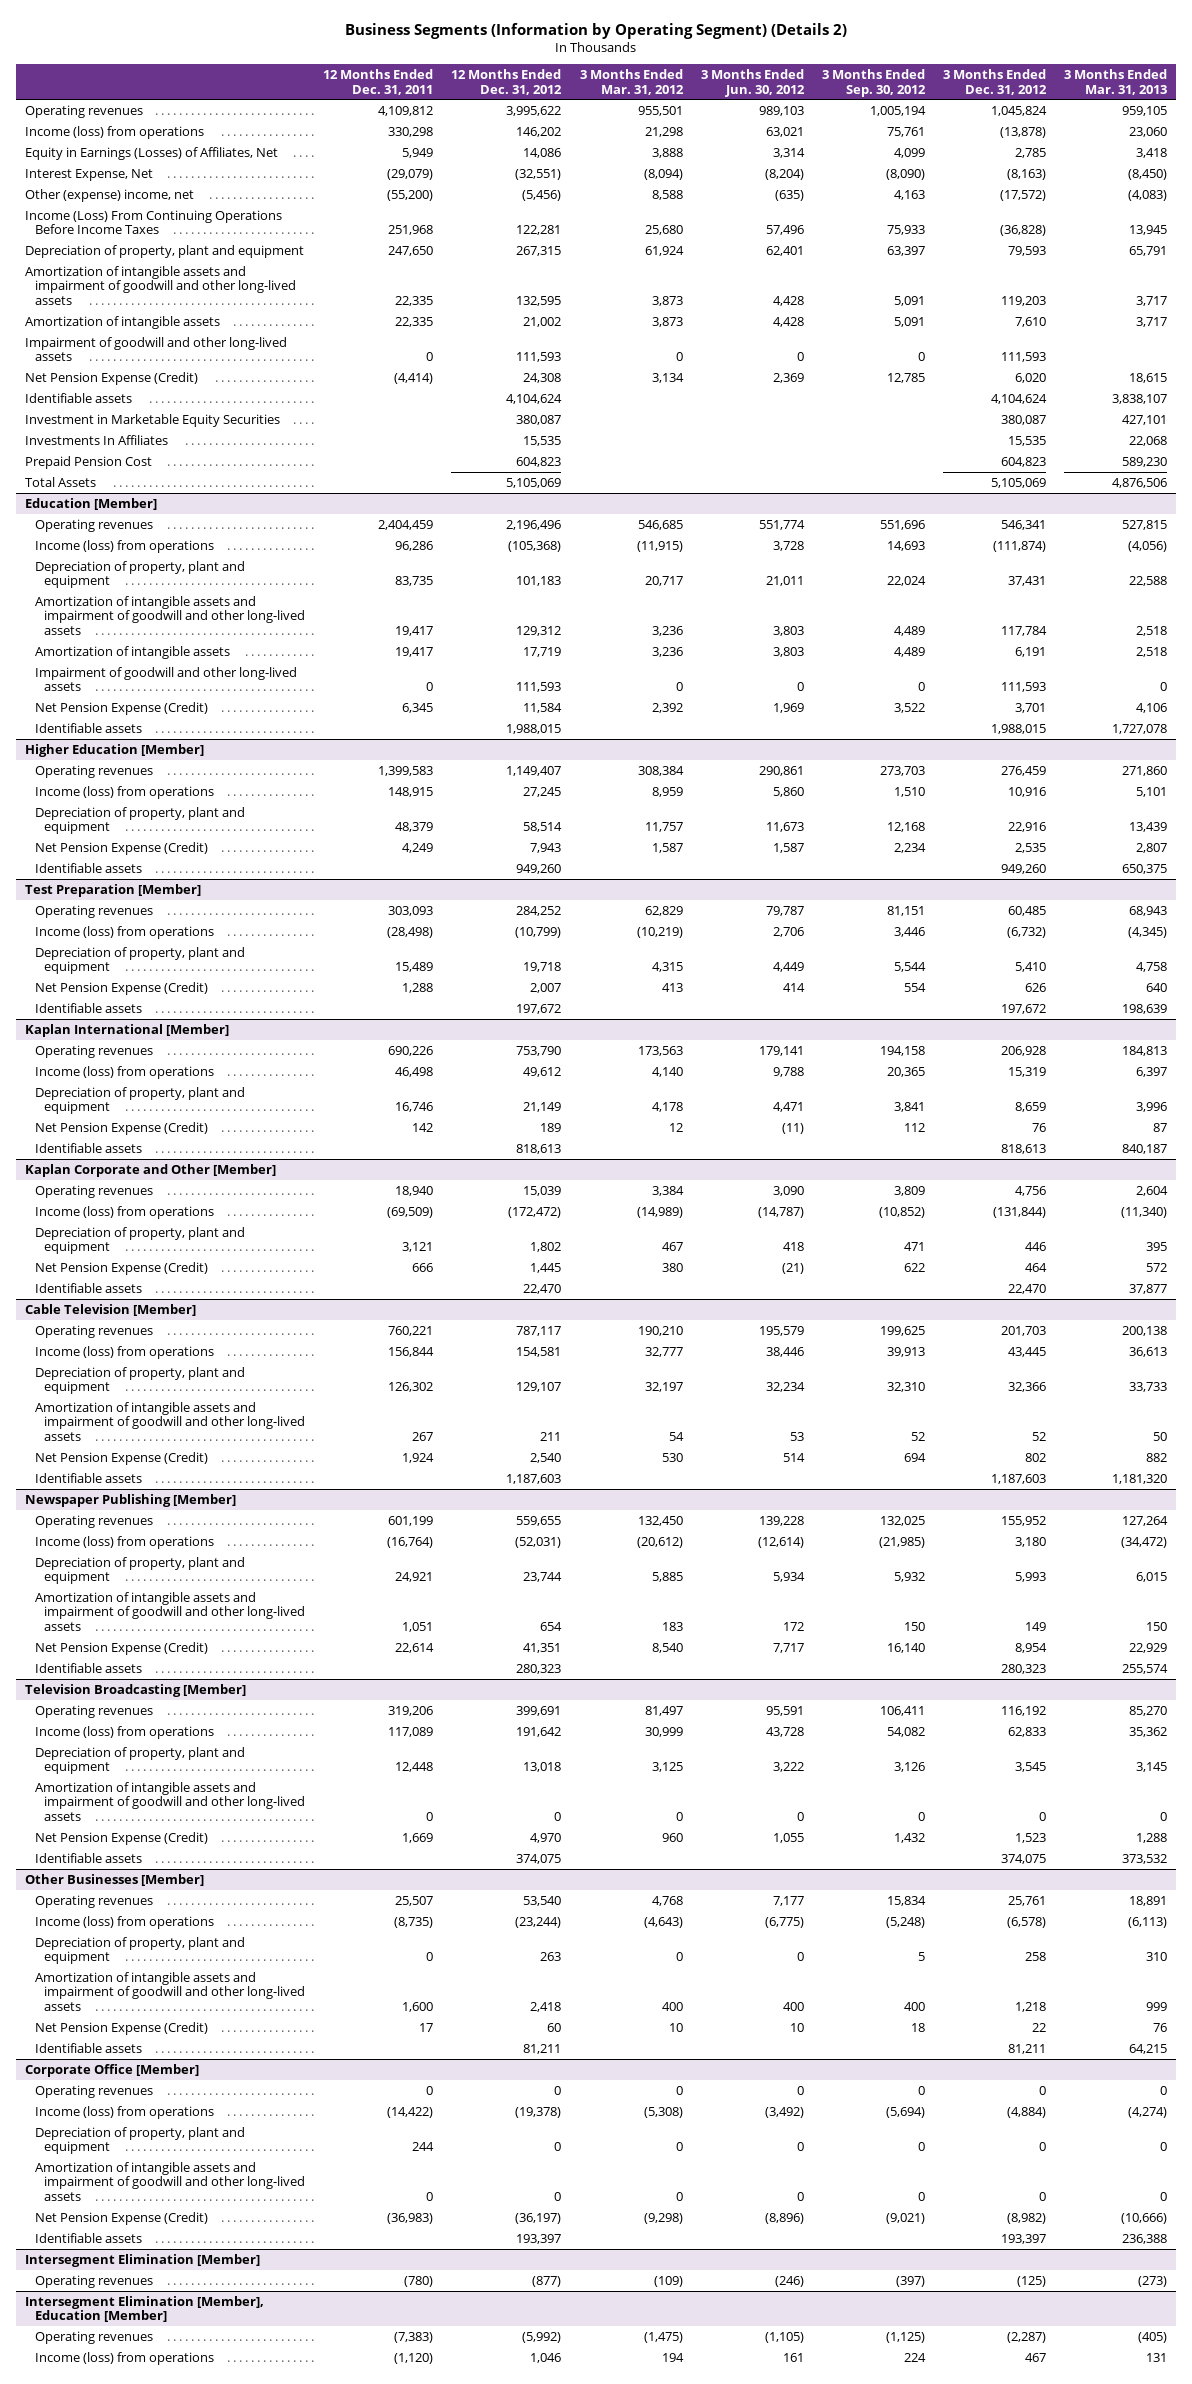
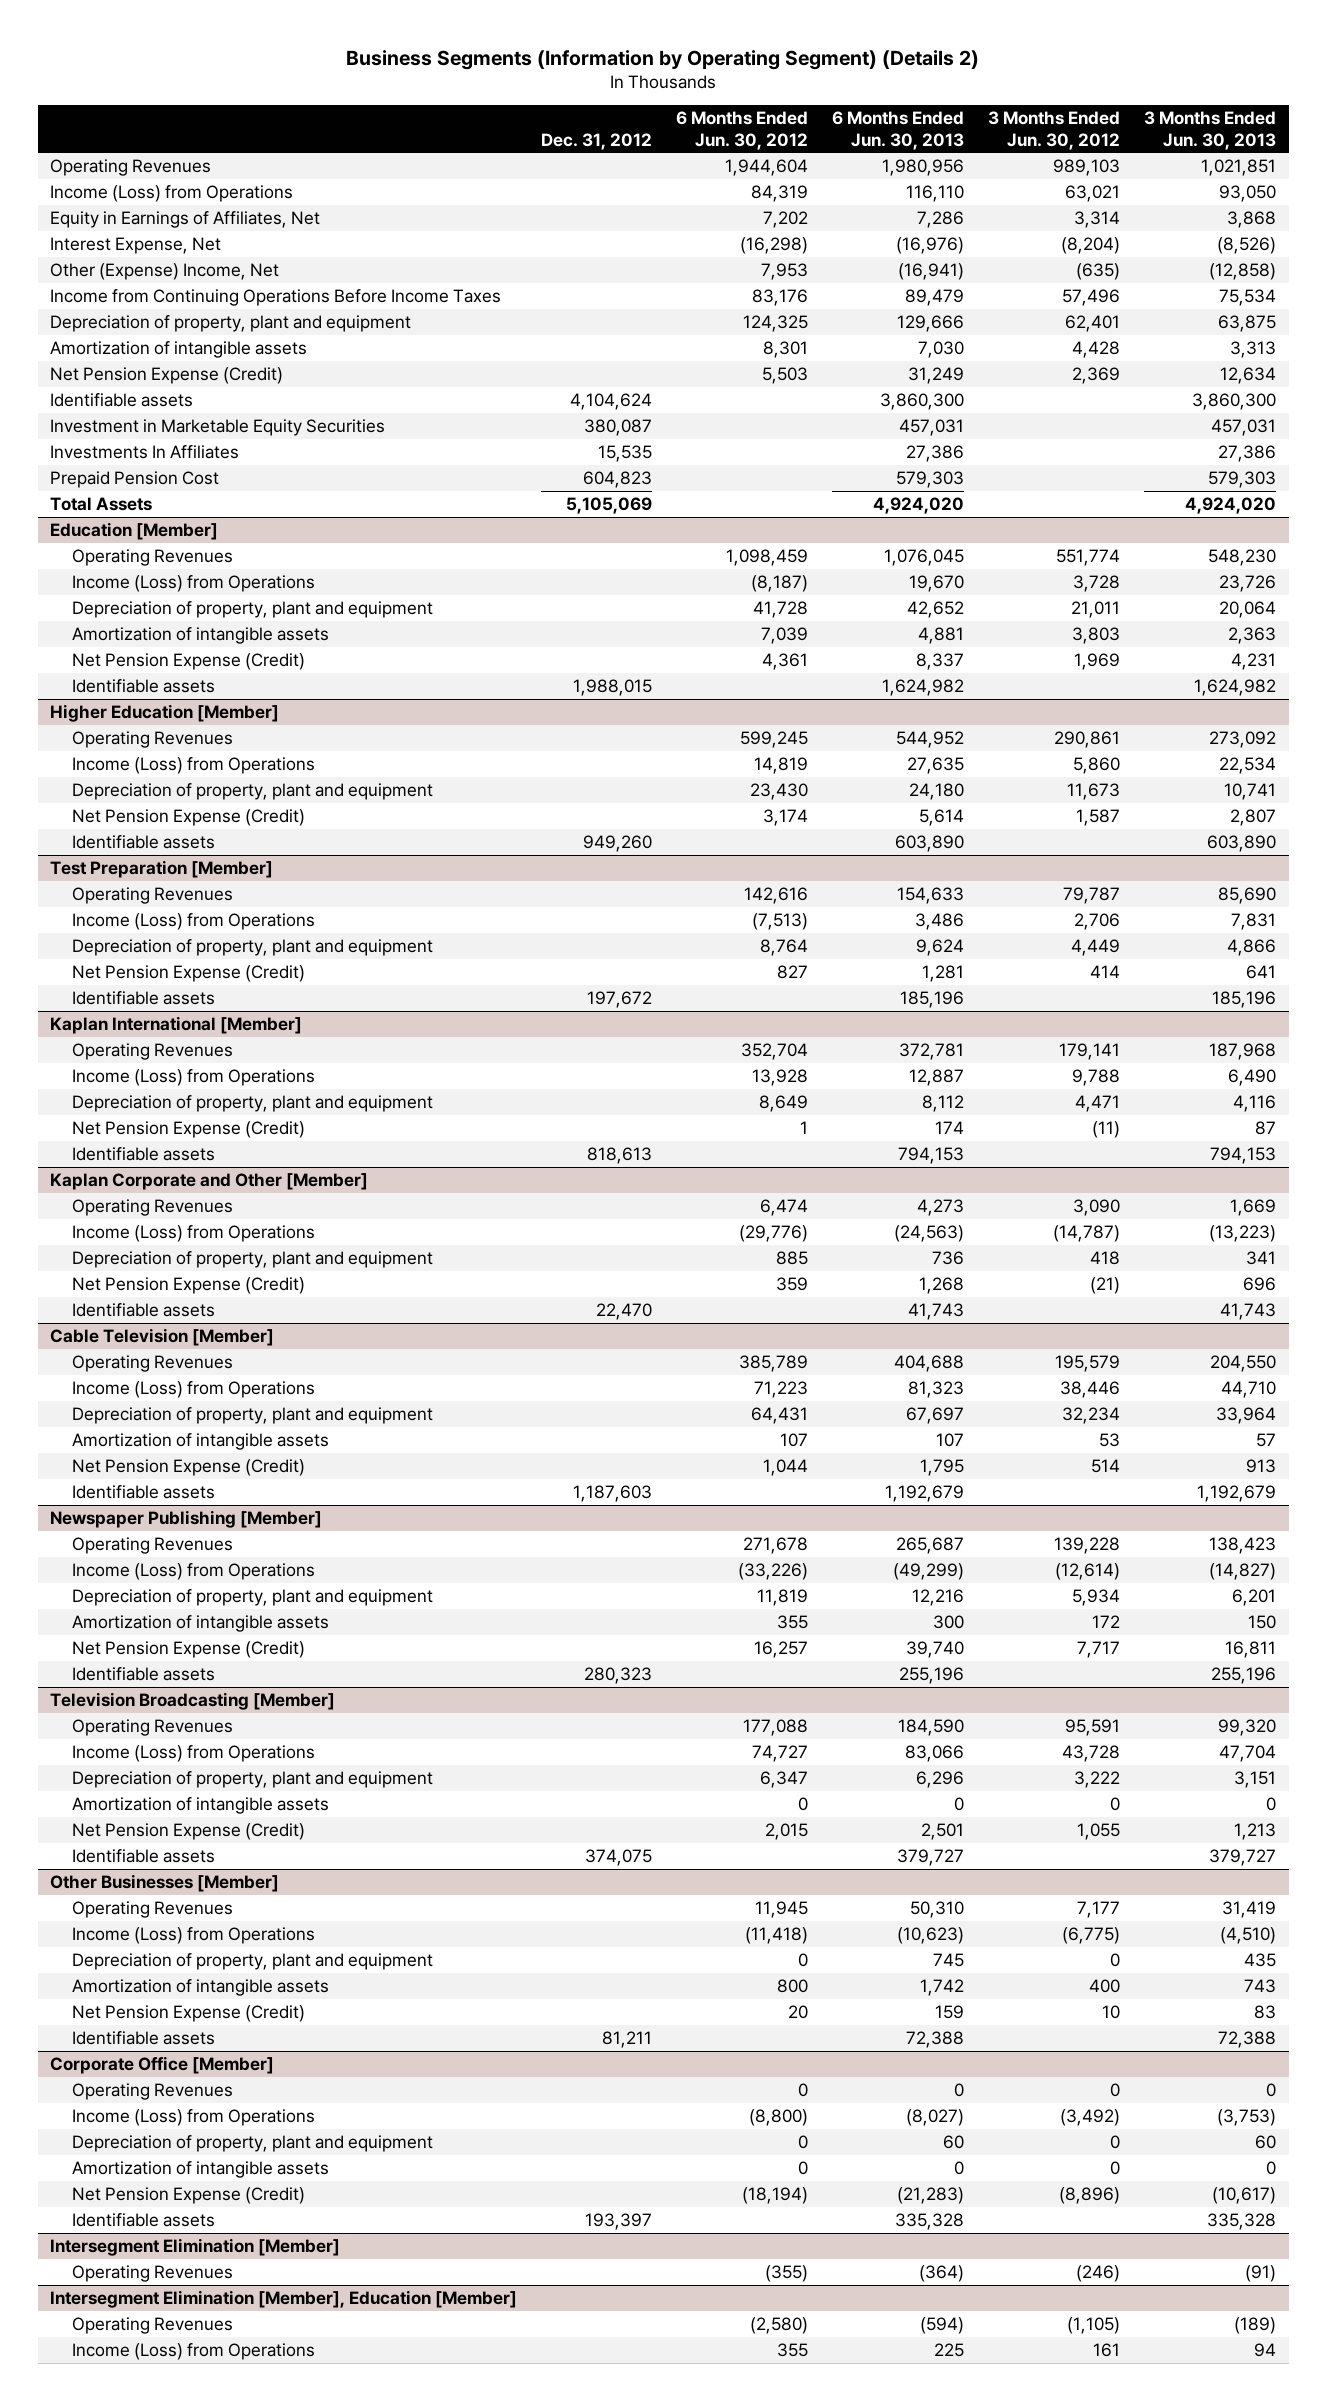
[323,68,434,95] 12 Months Ended Dec. 31, 2011 -> none
[451,68,563,95] 12 Months Ended Dec. 31, 2012 -> none
[579,68,684,95] 3 Months Ended Mar. 31, 2012 -> none
[821,68,926,97] 3 Months Ended Sep. 30, 2012 -> none
[942,68,1047,95] 3 Months Ended Dec. 31, 2012 -> none
[1063,68,1167,95] 3 Months Ended Mar. 31, 2013 -> none
none -> [540,132,652,150] Dec. 31, 2012
none -> [676,111,809,150] 6 Months Ended Jun. 30, 2012
none -> [832,111,965,150] 6 Months Ended Jun. 30, 2013
none -> [1144,111,1277,150] 3 Months Ended Jun. 30, 2013
[24,104,143,118] Operating revenues -> [49,159,211,177] Operating Revenues
[24,125,204,139] Income (loss) from operations -> [49,185,293,203] Income (Loss) from Operations
[24,146,278,160] Equity in Earnings (Losses) of Affiliates, Net -> [49,211,320,229] Equity in Earnings of Affiliates, Net
[24,188,194,202] Other (expense) income, net -> [49,263,279,281] Other (Expense) Income, Net
[24,209,282,235] Income (Loss) From Continuing Operations Before Income Taxes -> [49,289,501,307] Income from Continuing Operations Before Income Taxes
[24,265,296,306] Amortization of intangible assets and impairment of goodwill and other long-lived assets -> none
[24,336,287,362] Impairment of goodwill and other long-lived assets -> none
[34,518,153,532] Operating revenues -> [71,549,233,567] Operating Revenues
[34,539,214,553] Income (loss) from operations -> [71,575,315,593] Income (Loss) from Operations
[34,595,306,636] Amortization of intangible assets and impairment of goodwill and other long-lived assets -> none
[34,666,297,692] Impairment of goodwill and other long-lived assets -> none
[34,764,153,778] Operating revenues -> [71,731,233,749] Operating Revenues
[34,785,214,799] Income (loss) from operations -> [71,757,315,775] Income (Loss) from Operations
[34,904,153,918] Operating revenues -> [71,887,233,905] Operating Revenues
[34,925,214,939] Income (loss) from operations -> [71,913,315,931] Income (Loss) from Operations
[34,1044,153,1058] Operating revenues -> [71,1043,233,1061] Operating Revenues
[34,1065,214,1079] Income (loss) from operations -> [71,1069,315,1087] Income (Loss) from Operations
[34,1184,153,1198] Operating revenues -> [71,1199,233,1217] Operating Revenues
[34,1205,214,1219] Income (loss) from operations -> [71,1225,315,1243] Income (Loss) from Operations
[34,1324,153,1338] Operating revenues -> [71,1355,233,1373] Operating Revenues
[34,1345,214,1359] Income (loss) from operations -> [71,1381,315,1399] Income (Loss) from Operations
[34,1401,306,1442] Amortization of intangible assets and impairment of goodwill and other long-lived assets -> none
none -> [71,1433,329,1451] Amortization of intangible assets
[34,1514,153,1528] Operating revenues -> [71,1537,233,1555] Operating Revenues
[34,1535,214,1549] Income (loss) from operations -> [71,1563,315,1581] Income (Loss) from Operations
[34,1591,306,1632] Amortization of intangible assets and impairment of goodwill and other long-lived assets -> [71,1615,329,1633] Amortization of intangible assets
[34,1704,153,1718] Operating revenues -> [71,1719,233,1737] Operating Revenues
[34,1725,214,1739] Income (loss) from operations -> [71,1745,315,1763] Income (Loss) from Operations
[34,1781,306,1822] Amortization of intangible assets and impairment of goodwill and other long-lived assets -> none
none -> [71,1797,329,1815] Amortization of intangible assets
[34,1894,153,1908] Operating revenues -> [71,1901,233,1919] Operating Revenues
[34,1915,214,1929] Income (loss) from operations -> [71,1927,315,1945] Income (Loss) from Operations
[34,1971,306,2012] Amortization of intangible assets and impairment of goodwill and other long-lived assets -> none
none -> [71,1979,329,1997] Amortization of intangible assets
[34,2084,153,2098] Operating revenues -> [71,2083,233,2101] Operating Revenues
[34,2105,214,2119] Income (loss) from operations -> [71,2109,315,2127] Income (Loss) from Operations
[34,2161,306,2202] Amortization of intangible assets and impairment of goodwill and other long-lived assets -> none
none -> [71,2161,329,2179] Amortization of intangible assets
[34,2274,153,2288] Operating revenues -> [71,2265,233,2283] Operating Revenues
[34,2330,153,2344] Operating revenues -> [71,2317,233,2335] Operating Revenues
[34,2351,214,2365] Income (loss) from operations -> [71,2343,315,2361] Income (Loss) from Operations

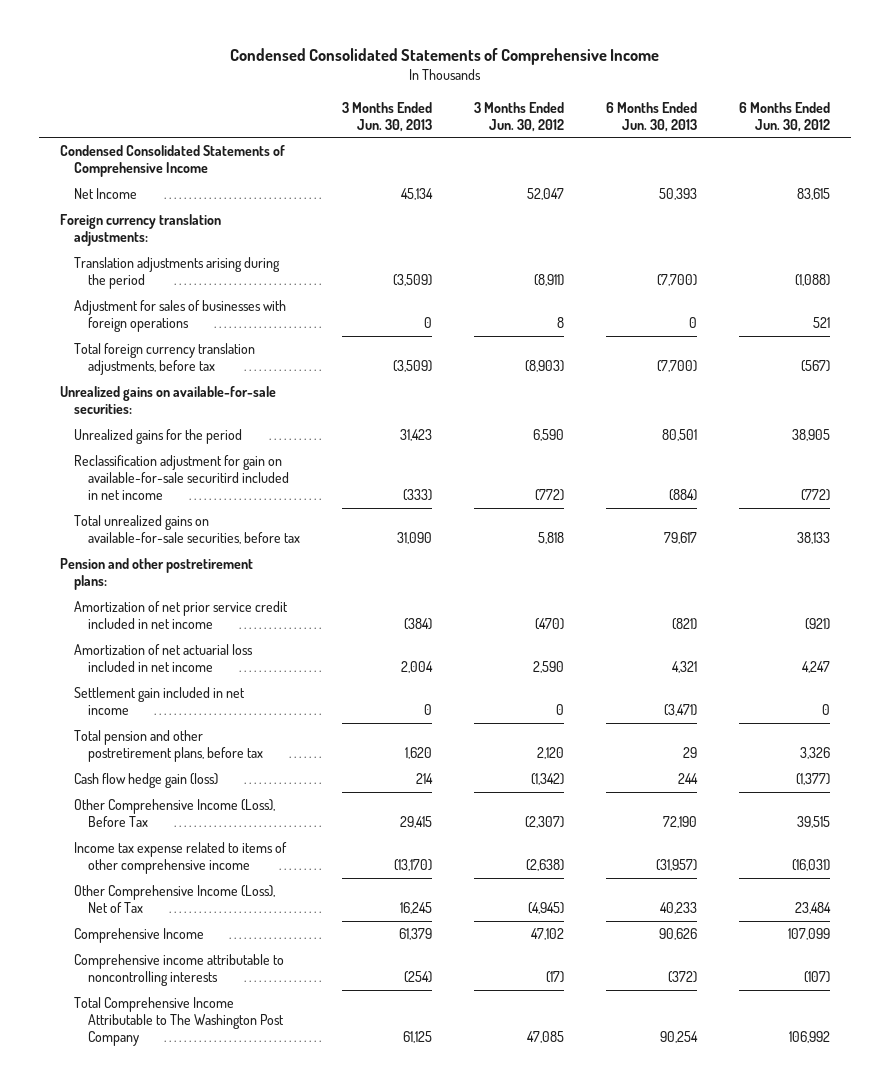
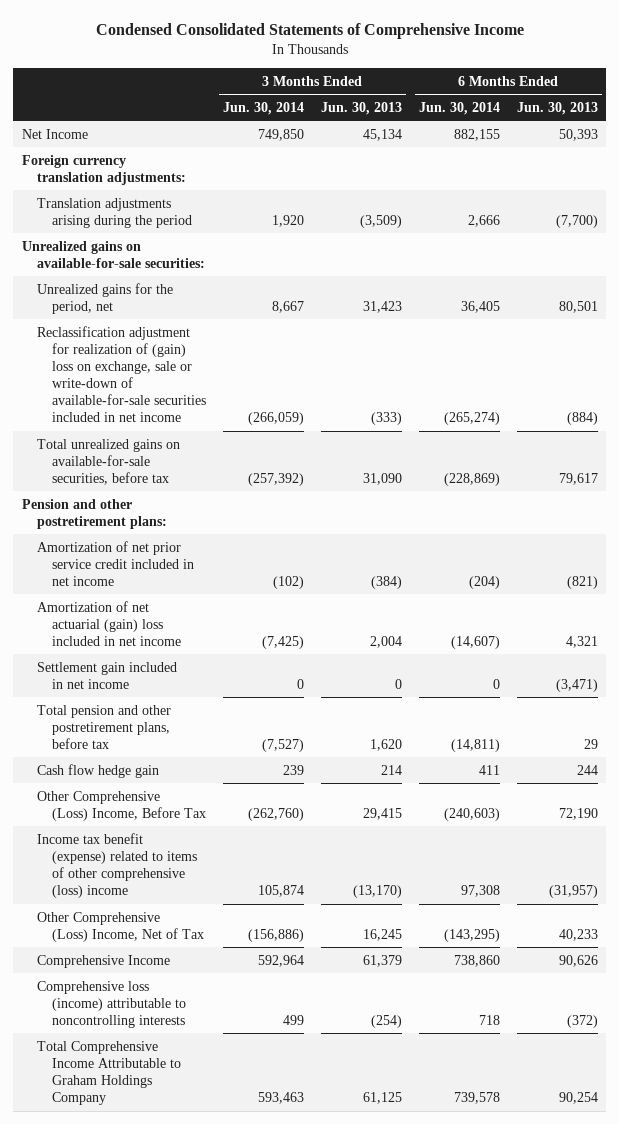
[473,101,564,132] 3 Months Ended Jun. 30, 2012 -> none
[738,101,830,132] 6 Months Ended Jun. 30, 2012 -> none
none -> [222,101,304,115] Jun. 30, 2014
none -> [418,101,500,115] Jun. 30, 2014
[60,145,286,178] Condensed Consolidated Statements of Comprehensive Income -> none
[74,300,287,333] Adjustment for sales of businesses with foreign operations -> none
[74,343,256,376] Total foreign currency translation adjustments, before tax -> none
[74,429,243,445] Unrealized gains for the period -> [36,282,173,314] Unrealized gains for the period, net
[74,455,289,501] Reclassification adjustment for gain on available-for-sale securitird included in net income -> [36,325,207,423] Reclassification adjustment for realization of (gain) loss on exchange, sale or write-down of available-for-sale securities included in net income
[74,644,254,673] Amortization of net actuarial loss included in net income -> [36,600,182,646] Amortization of net actuarial (gain) loss included in net income
[74,773,219,789] Cash flow hedge gain (loss) -> [36,763,159,778] Cash flow hedge gain
[74,799,276,828] Other Comprehensive Income (Loss), Before Tax -> [36,790,207,821] Other Comprehensive (Loss) Income, Before Tax
[74,842,288,875] Income tax expense related to items of other comprehensive income -> [36,832,198,899] Income tax benefit (expense) related to items of other comprehensive (loss) income
[74,885,276,914] Other Comprehensive Income (Loss), Net of Tax -> [36,911,205,942] Other Comprehensive (Loss) Income, Net of Tax
[74,954,285,987] Comprehensive income attributable to noncontrolling interests -> [36,980,187,1028] Comprehensive loss (income) attributable to noncontrolling interests
[74,997,284,1047] Total Comprehensive Income Attributable to The Washington Post Company -> [36,1040,182,1106] Total Comprehensive Income Attributable to Graham Holdings Company

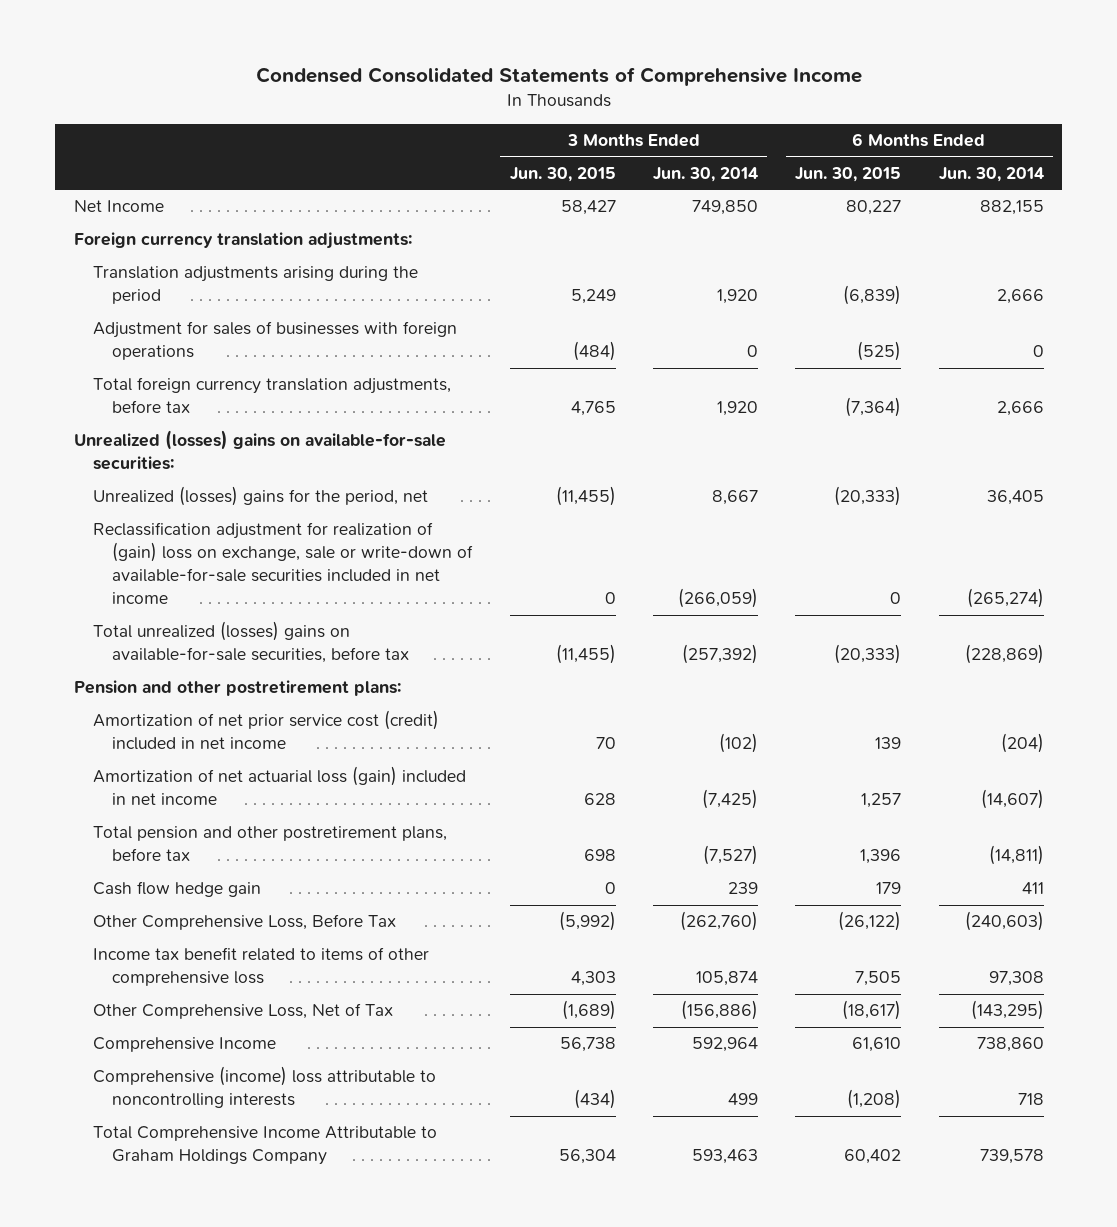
[320,101,402,115] Jun. 30, 2013 -> none
[516,101,598,115] Jun. 30, 2013 -> none
none -> [509,167,616,183] Jun. 30, 2015
none -> [795,167,902,183] Jun. 30, 2015
none -> [92,321,457,361] Adjustment for sales of businesses with foreign operations
none -> [92,377,451,414] Total foreign currency translation adjustments, before tax
[21,240,205,268] Unrealized gains on available-for-sale securities: -> [73,430,446,471] Unrealized (losses) gains on available-for-sale securities:
[36,282,173,314] Unrealized gains for the period, net -> [92,486,428,507] Unrealized (losses) gains for the period, net
[36,438,180,485] Total unrealized gains on available-for-sale securities, before tax -> [92,621,410,664] Total unrealized (losses) gains on available-for-sale securities, before tax
[36,661,177,689] Settlement gain included in net income -> none
[36,540,195,586] Amortization of net prior service credit included in net income -> [92,710,439,751] Amortization of net prior service cost (credit) included in net income
[36,600,182,646] Amortization of net actuarial (gain) loss included in net income -> [92,766,466,806] Amortization of net actuarial loss (gain) included in net income
[36,790,207,821] Other Comprehensive (Loss) Income, Before Tax -> [92,914,396,931] Other Comprehensive Loss, Before Tax
[36,832,198,899] Income tax benefit (expense) related to items of other comprehensive (loss) income -> [92,947,429,987] Income tax benefit related to items of other comprehensive loss
[36,911,205,942] Other Comprehensive (Loss) Income, Net of Tax -> [92,1003,393,1020] Other Comprehensive Loss, Net of Tax
[36,980,187,1028] Comprehensive loss (income) attributable to noncontrolling interests -> [92,1066,436,1109] Comprehensive (income) loss attributable to noncontrolling interests

